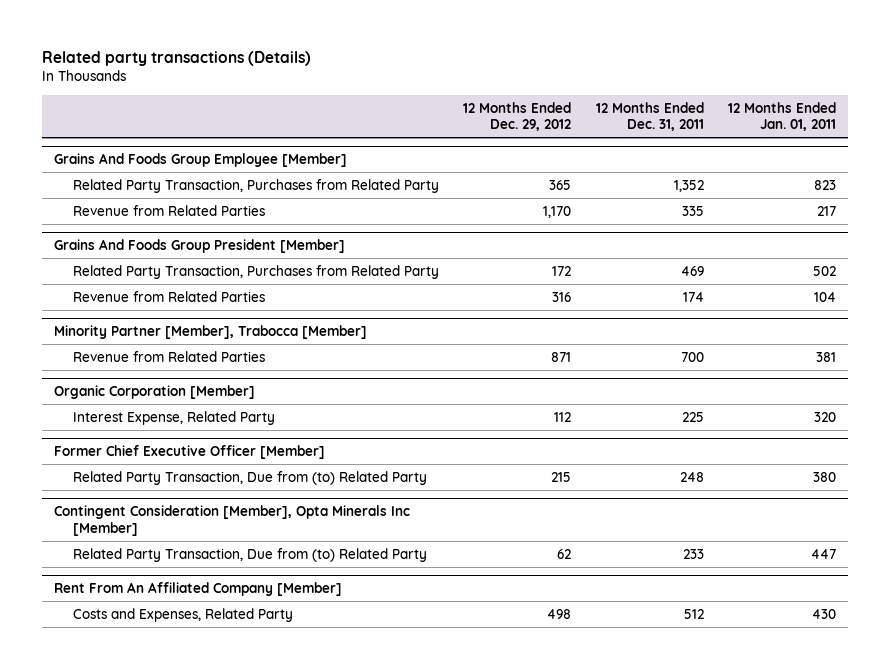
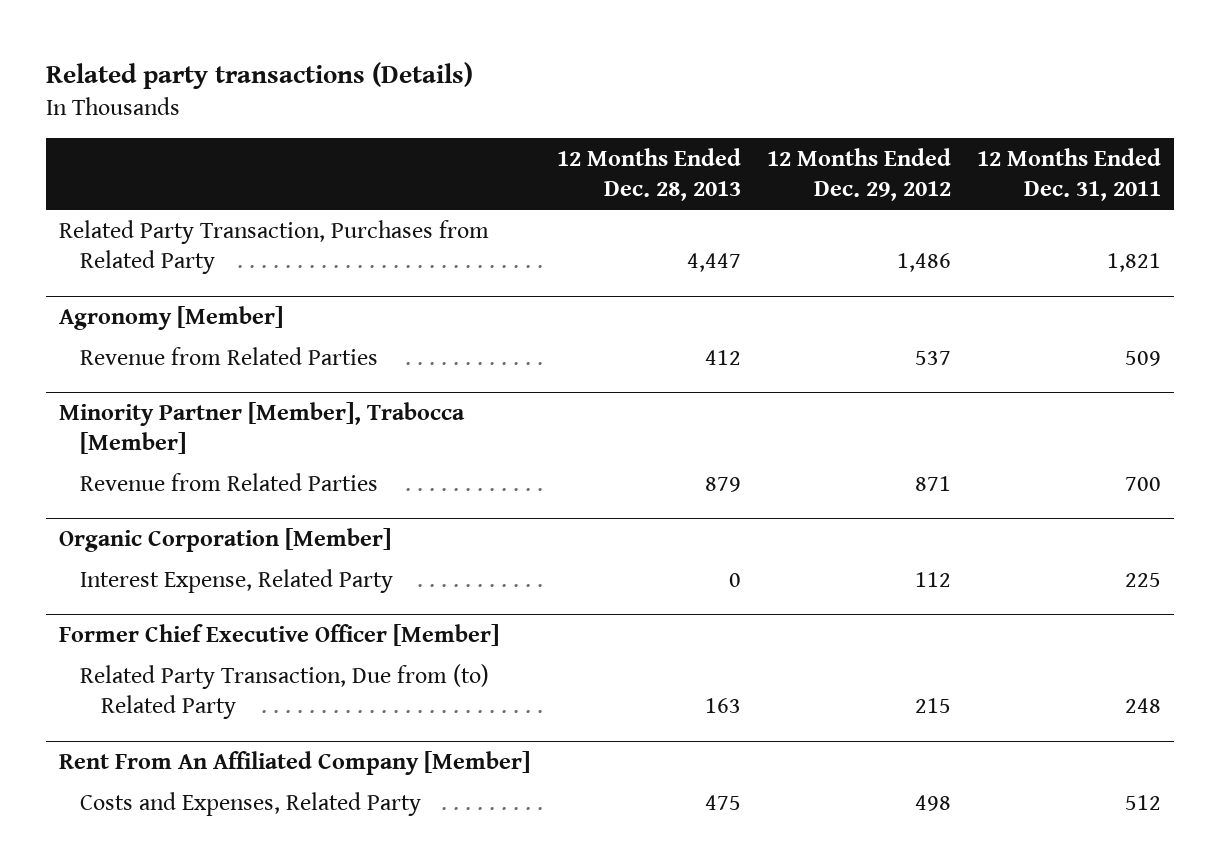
[727,101,836,132] 12 Months Ended Jan. 01, 2011 -> none
none -> [556,147,741,202] 12 Months Ended Dec. 28, 2013
[54,153,348,168] Grains And Foods Group Employee [Member] -> none
[54,239,346,254] Grains And Foods Group President [Member] -> none
[73,264,440,279] Related Party Transaction, Purchases from Related Party -> none
[73,290,266,302] Revenue from Related Parties -> none
[549,179,572,190] 365 -> [896,252,951,272] 1,486
[673,179,704,192] 1,352 -> [1106,252,1161,272] 1,821
none -> [59,305,284,330] Agronomy [Member]
[543,205,572,218] 1,170 -> [914,350,951,365] 537
[681,205,704,216] 335 -> [1124,350,1161,366] 509
[54,505,411,536] Contingent Consideration [Member], Opta Minerals Inc [Member] -> none
[73,547,428,562] Related Party Transaction, Due from (to) Related Party -> none

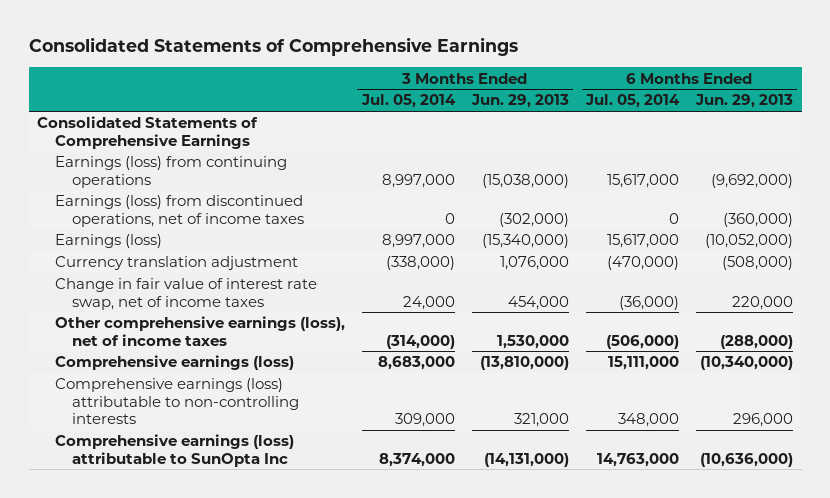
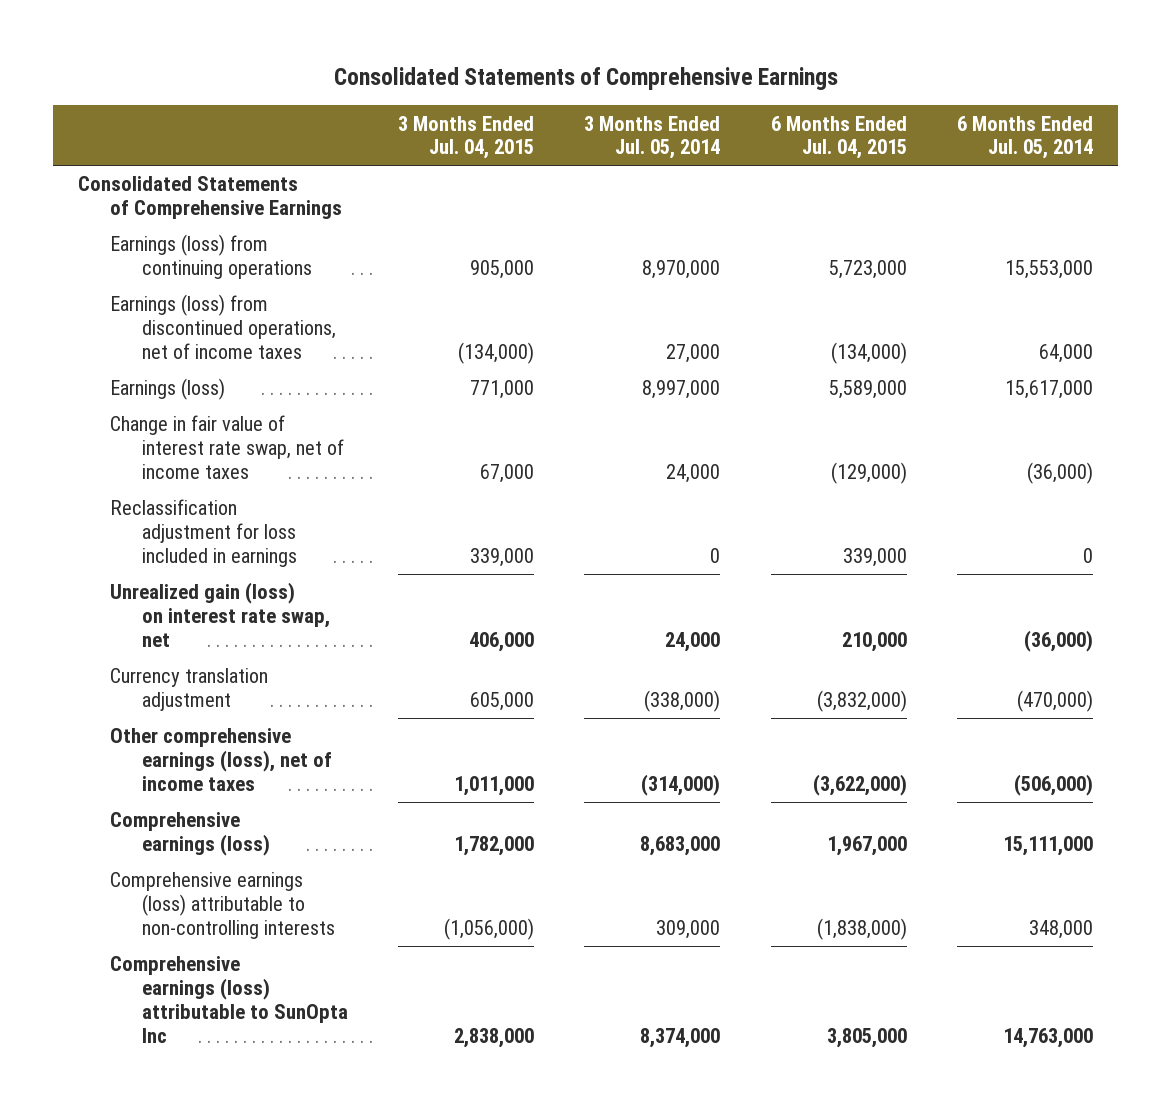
[470,94,569,109] Jun. 29, 2013 -> none
[695,94,794,109] Jun. 29, 2013 -> none
none -> [397,115,534,160] 3 Months Ended Jul. 04, 2015
none -> [770,115,907,160] 6 Months Ended Jul. 04, 2015
[381,173,455,188] 8,997,000 -> [642,260,721,280] 8,970,000
[606,173,679,188] 15,617,000 -> [1005,260,1094,280] 15,553,000
[444,212,455,224] 0 -> [666,343,721,363] 27,000
[668,212,679,224] 0 -> [1039,343,1094,363] 64,000
none -> [109,499,297,567] Reclassification adjustment for loss included in earnings
none -> [109,582,330,647] Unrealized gain (loss) on interest rate swap, net
[54,256,298,271] Currency translation adjustment -> [109,668,268,712] Currency translation adjustment

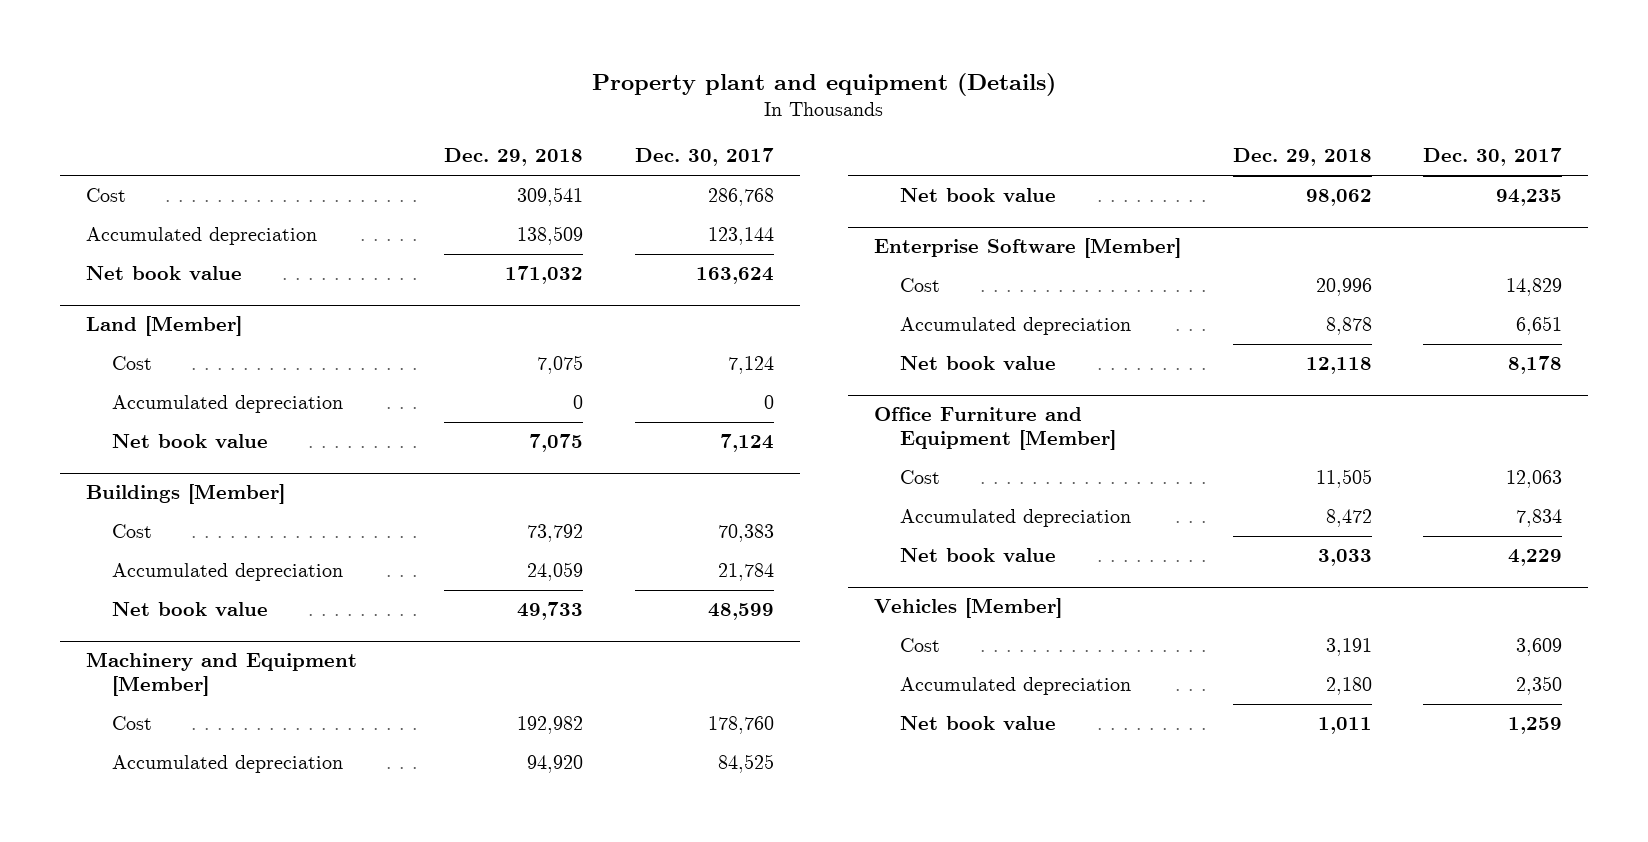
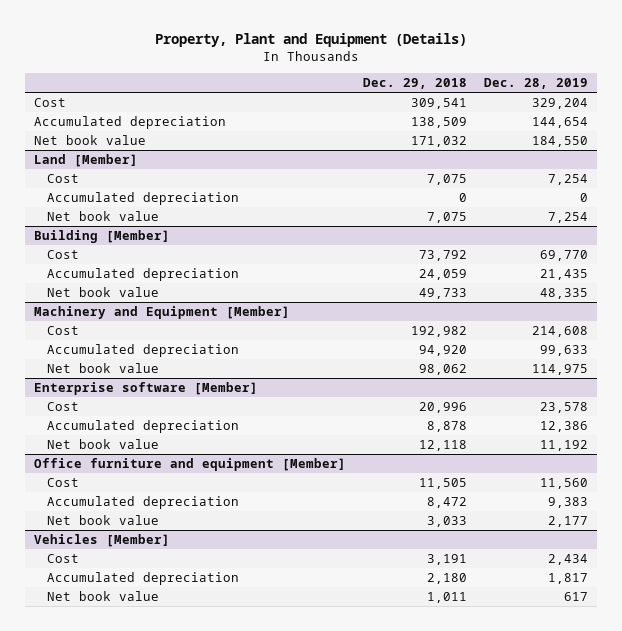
[592,73,1057,97] Property plant and equipment (Details) -> [154,33,467,48] Property, Plant and Equipment (Details)
[634,148,774,167] Dec. 30, 2017 -> none
none -> [484,78,589,90] Dec. 28, 2019
[85,484,285,505] Buildings [Member] -> [33,229,170,243] Building [Member]
[874,238,1182,259] Enterprise Software [Member] -> [33,381,258,395] Enterprise software [Member]
[874,407,1117,451] Office Furniture and Equipment [Member] -> [33,457,346,471] Office furniture and equipment [Member]

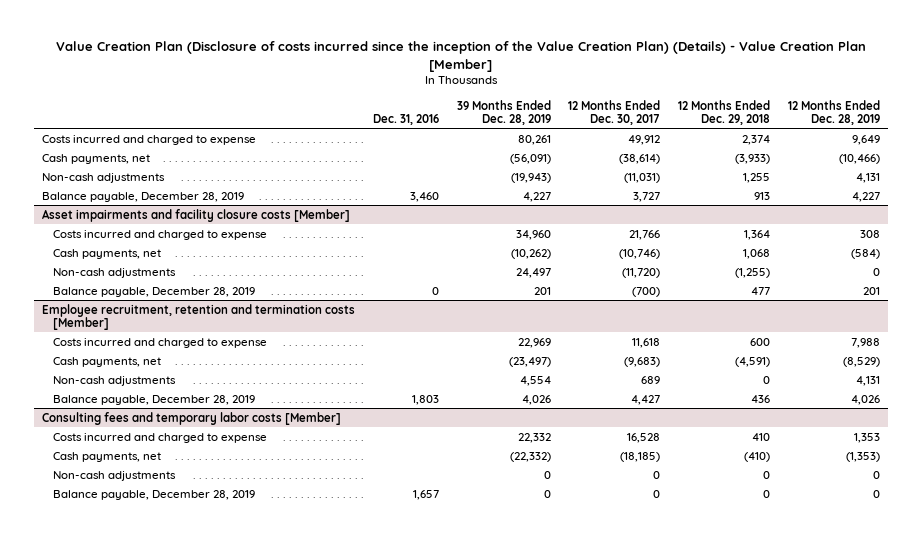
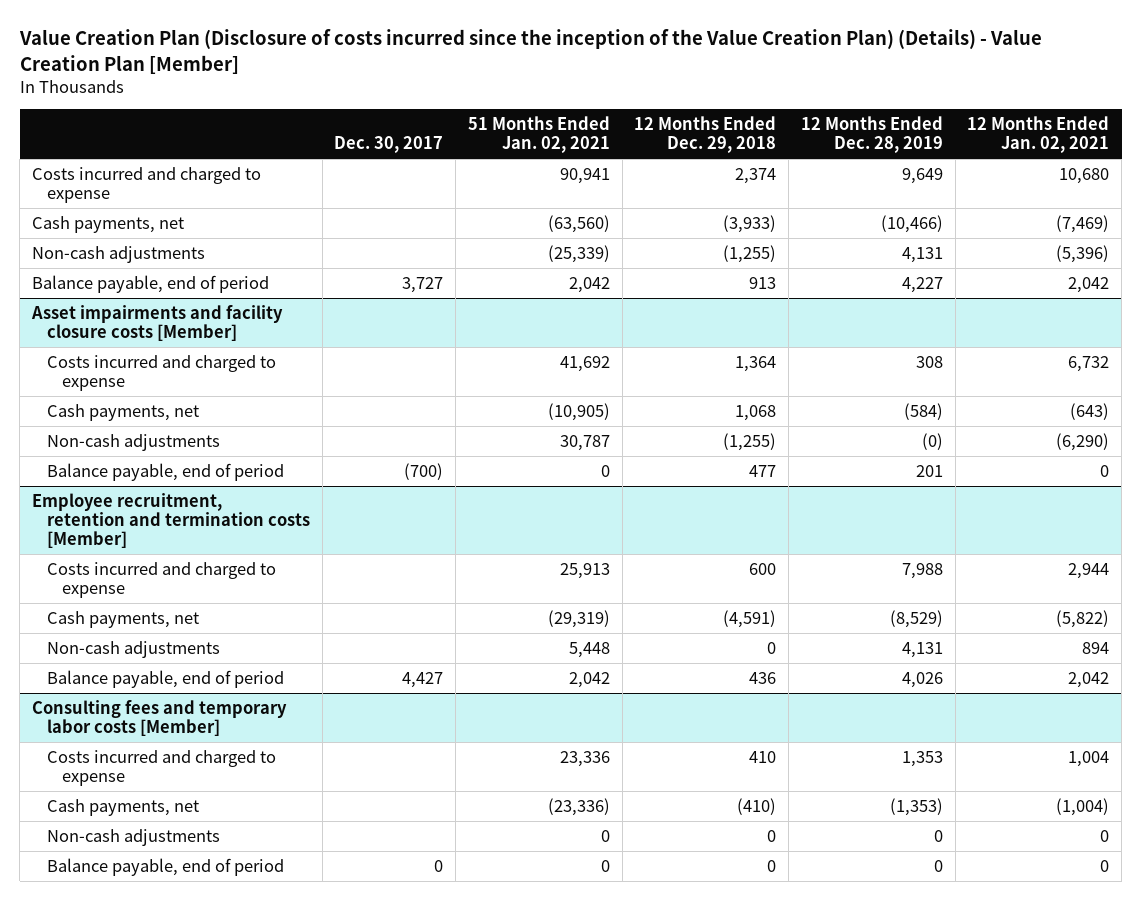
[373,113,440,125] Dec. 31, 2016 -> none
[456,99,551,125] 39 Months Ended Dec. 28, 2019 -> none
[568,99,661,125] 12 Months Ended Dec. 30, 2017 -> none
none -> [334,135,444,153] Dec. 30, 2017
none -> [467,115,610,153] 51 Months Ended Jan. 02, 2021
none -> [967,115,1110,153] 12 Months Ended Jan. 02, 2021
[742,172,770,183] 1,255 -> [723,245,777,264] (1,255)
[42,191,245,202] Balance payable, December 28, 2019 -> [32,275,270,294] Balance payable, end of period
[872,267,880,276] 0 -> [921,433,943,451] (0)
[52,286,255,297] Balance payable, December 28, 2019 -> [47,463,285,482] Balance payable, end of period
[52,394,255,405] Balance payable, December 28, 2019 -> [47,670,285,689] Balance payable, end of period
[52,489,255,500] Balance payable, December 28, 2019 -> [47,858,285,877] Balance payable, end of period

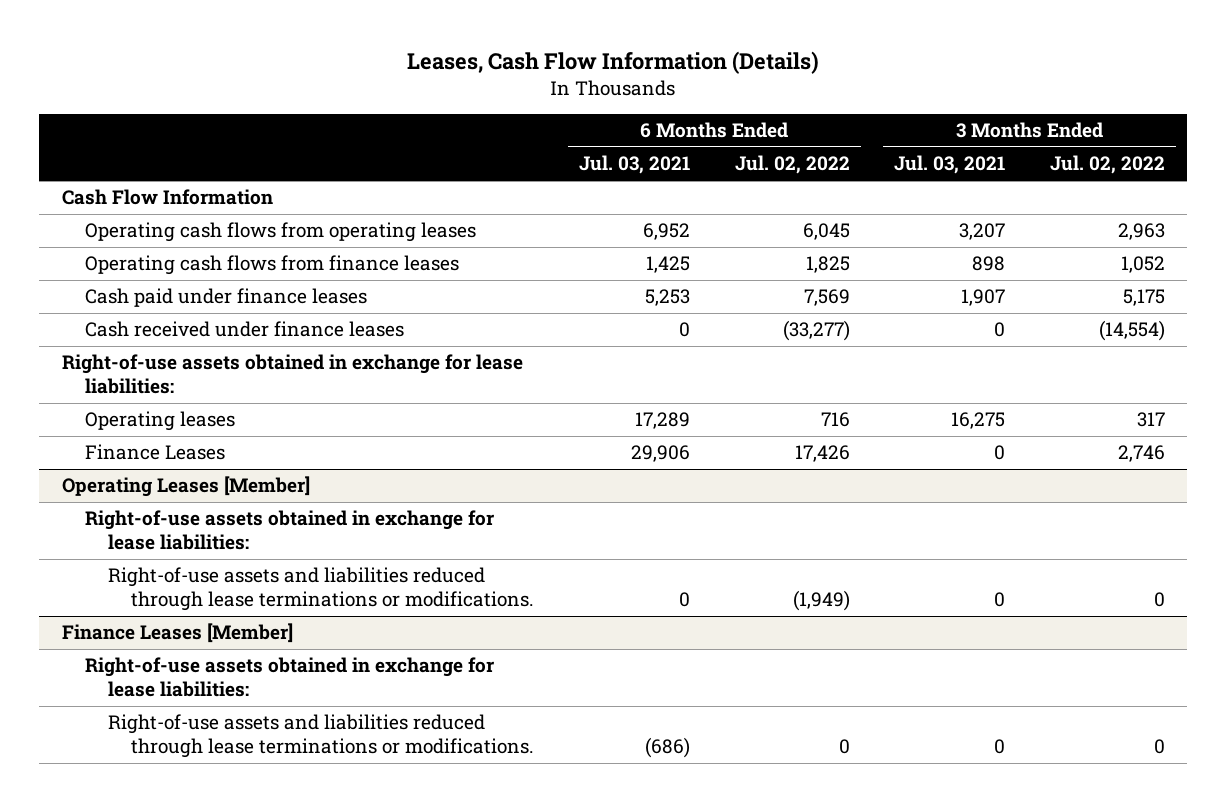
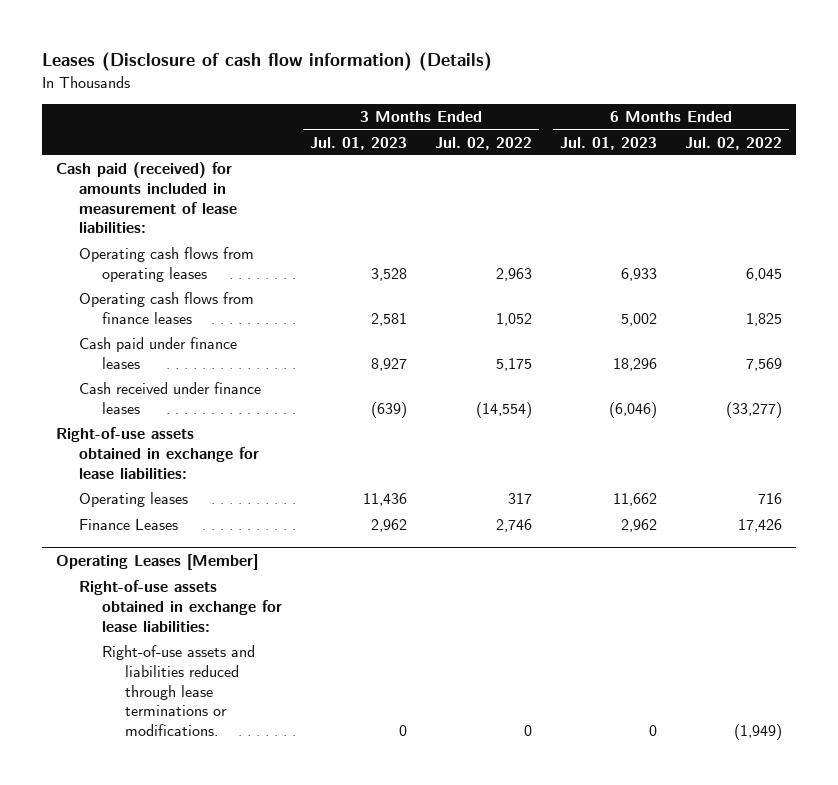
[407,50,820,74] Leases, Cash Flow Information (Details) -> [41,52,492,72] Leases (Disclosure of cash flow information) (Details)
[579,155,691,175] Jul. 03, 2021 -> none
[894,155,1006,175] Jul. 03, 2021 -> none
none -> [309,136,407,150] Jul. 01, 2023
none -> [560,136,658,150] Jul. 01, 2023
[61,189,273,206] Cash Flow Information -> none
none -> [55,162,237,234] Cash paid (received) for amounts included in measurement of lease liabilities:
[61,623,293,644] Finance Leases [Member] -> none
[84,657,494,698] Right-of-use assets obtained in exchange for lease liabilities: -> none
[108,714,535,759] Right-of-use assets and liabilities reduced through lease terminations or modifications. -> none

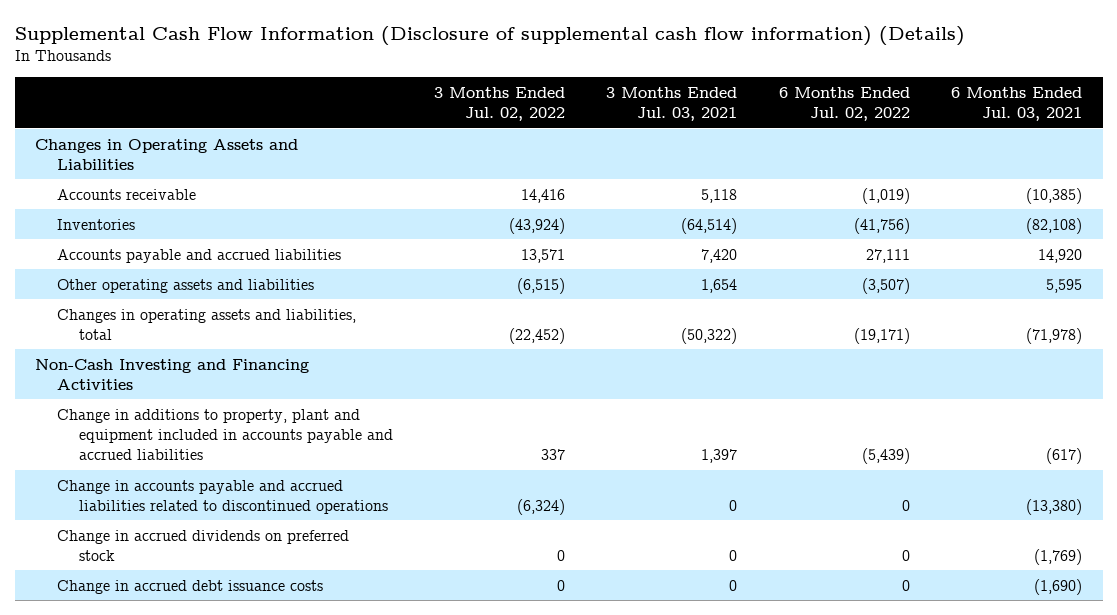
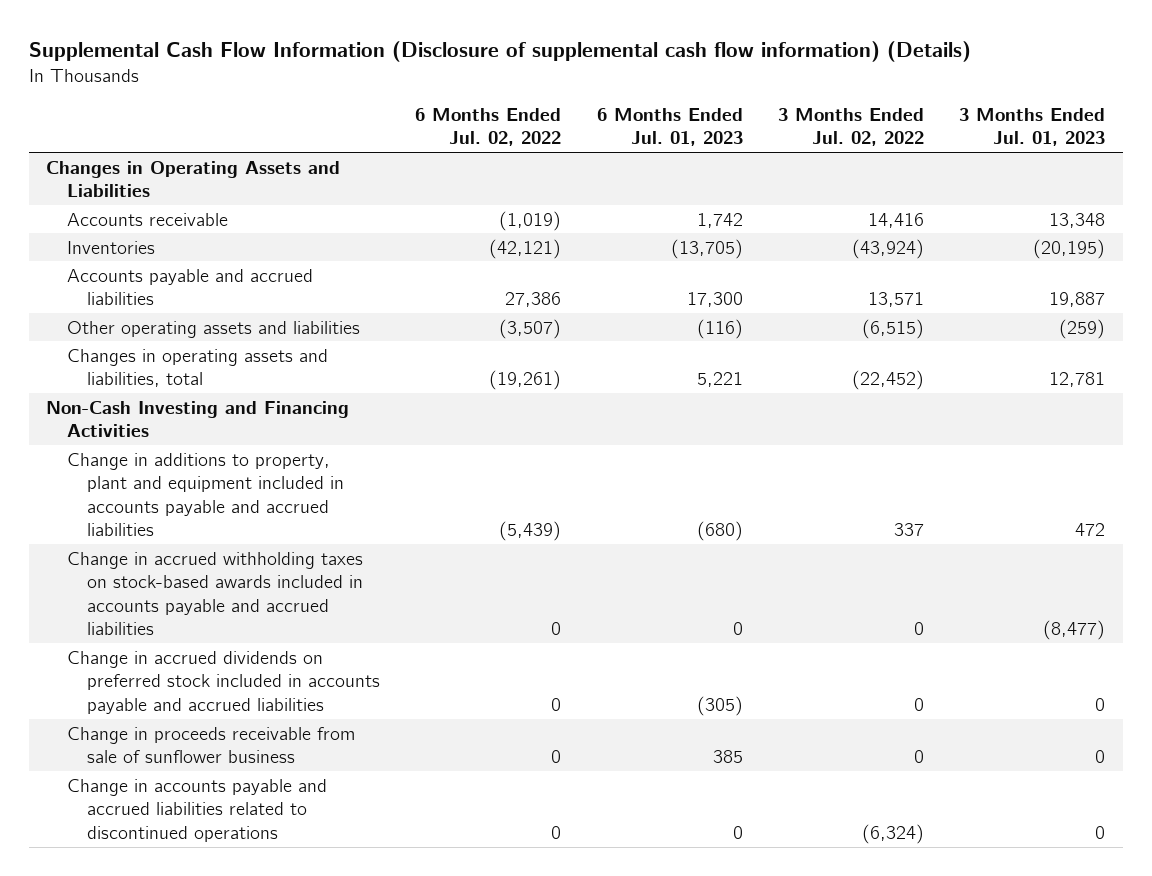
[606,86,738,122] 3 Months Ended Jul. 03, 2021 -> none
[950,86,1082,122] 6 Months Ended Jul. 03, 2021 -> none
none -> [596,107,743,147] 6 Months Ended Jul. 01, 2023
none -> [959,107,1106,147] 3 Months Ended Jul. 01, 2023
[853,217,910,234] (41,756) -> [489,238,562,259] (42,121)
[865,248,910,263] 27,111 -> [505,292,562,308] 27,386
[853,327,910,344] (19,171) -> [489,370,562,391] (19,261)
none -> [66,551,363,636] Change in accrued withholding taxes on stock-based awards included in accounts payable and accrued liabilities
none -> [66,650,380,714] Change in accrued dividends on preferred stock included in accounts payable and accrued liabilities
none -> [66,726,355,764] Change in proceeds receivable from sale of sunflower business
[57,529,350,561] Change in accrued dividends on preferred stock -> none
[57,579,324,594] Change in accrued debt issuance costs -> none

